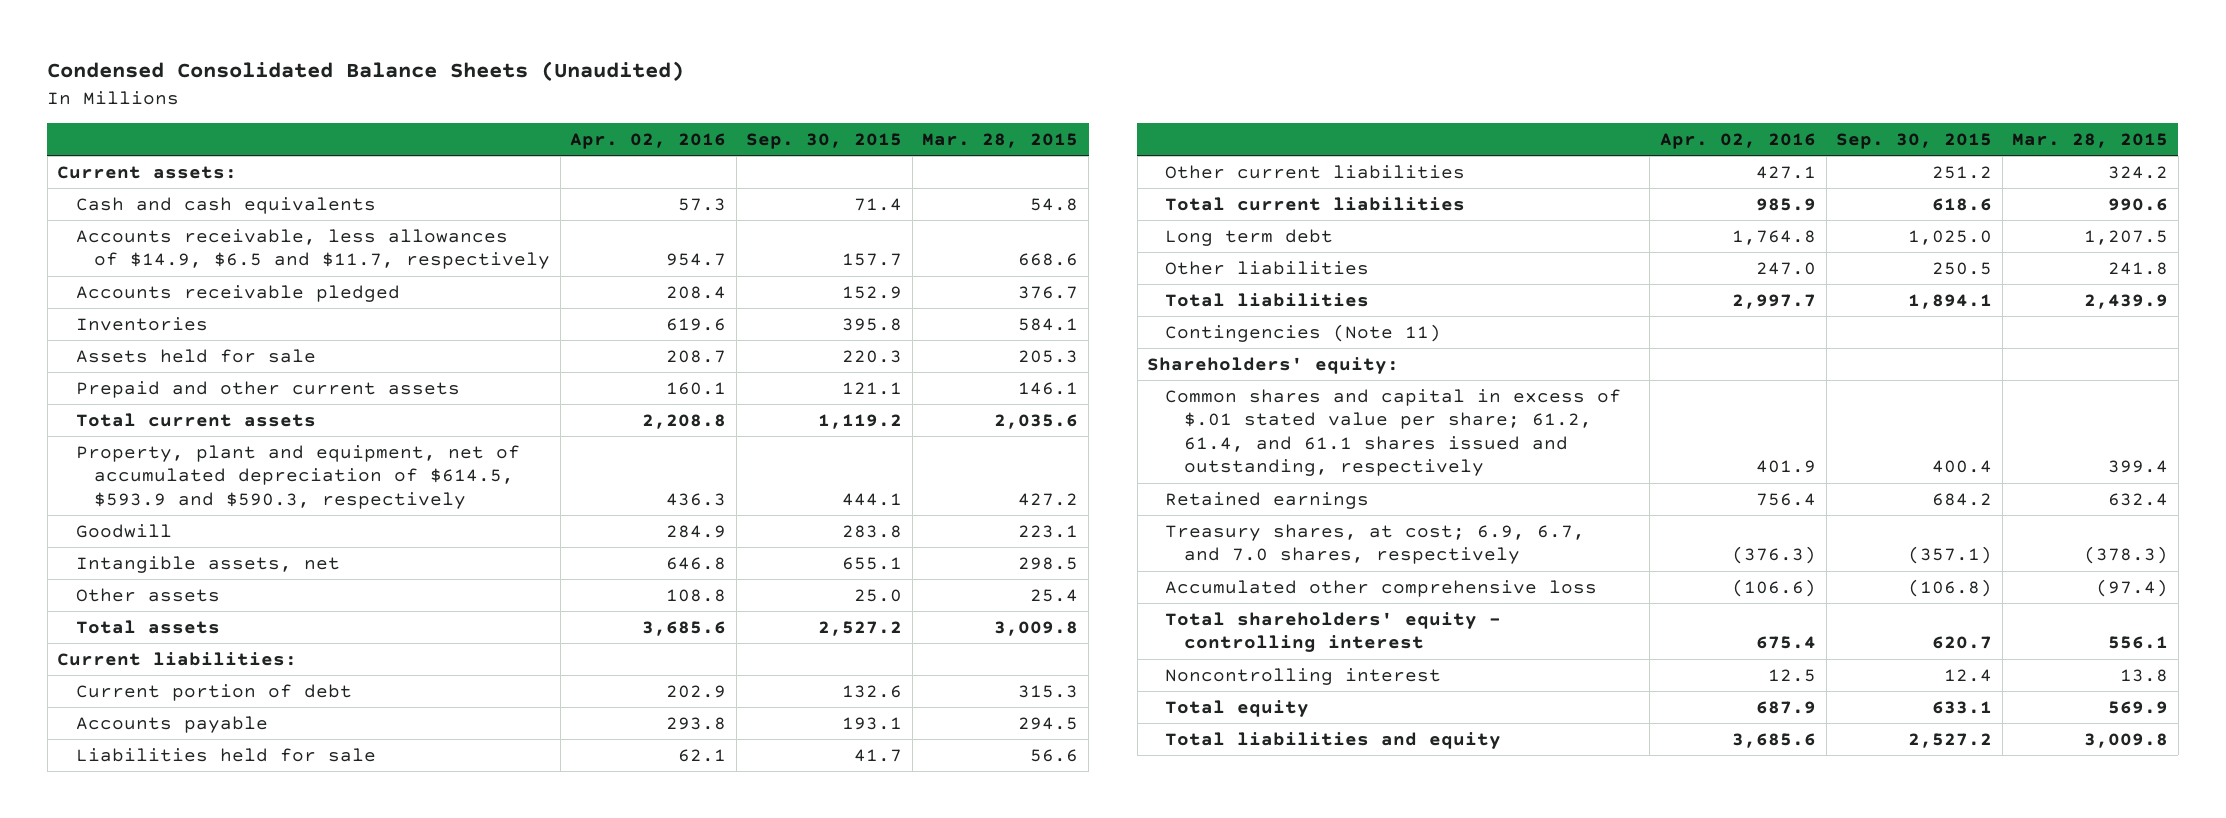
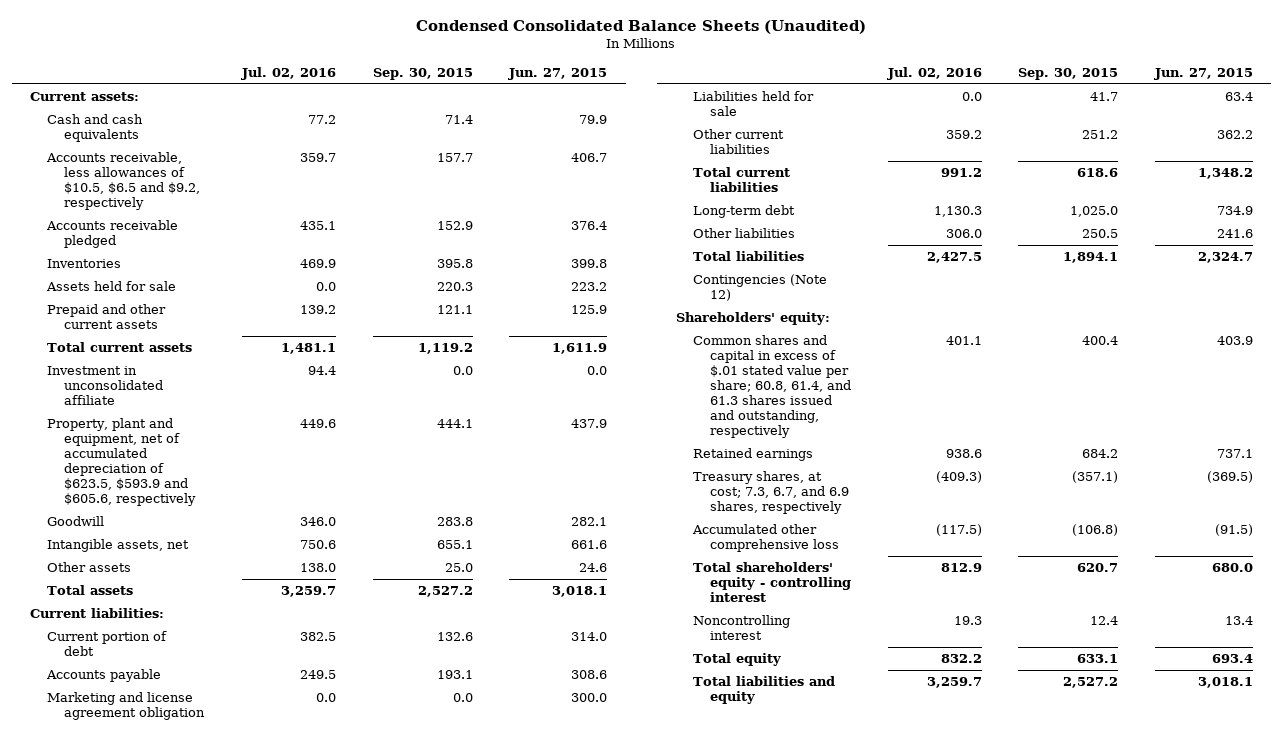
[570,132,727,149] Apr. 02, 2016 -> none
[922,132,1079,148] Mar. 28, 2015 -> none
none -> [240,66,336,80] Jul. 02, 2016
none -> [508,67,608,80] Jun. 27, 2015
[75,228,551,270] Accounts receivable, less allowances of $14.9, $6.5 and $11.7, respectively -> [46,151,201,210] Accounts receivable, less allowances of $10.5, $6.5 and $9.2, respectively
none -> [47,365,164,405] Investment in unconsolidated affiliate
[75,444,520,509] Property, plant and equipment, net of accumulated depreciation of $614.5, $593.9 and $590.3, respectively -> [47,417,197,506] Property, plant and equipment, net of accumulated depreciation of $623.5, $593.9 and $605.6, respectively
none -> [47,691,206,720] Marketing and license agreement obligation
[1165,228,1334,246] Long term debt -> [692,204,795,218] Long-term debt
[1165,323,1442,342] Contingencies (Note 11) -> [692,273,827,301] Contingencies (Note 12)
[1165,388,1622,477] Common shares and capital in excess of $.01 stated value per share; 61.2, 61.4, and 61.1 shares issued and outstanding, respectively -> [692,334,851,438] Common shares and capital in excess of $.01 stated value per share; 60.8, 61.4, and 61.3 shares issued and outstanding, respectively
[1165,523,1586,565] Treasury shares, at cost; 6.9, 6.7, and 7.0 shares, respectively -> [692,470,849,514] Treasury shares, at cost; 7.3, 6.7, and 6.9 shares, respectively

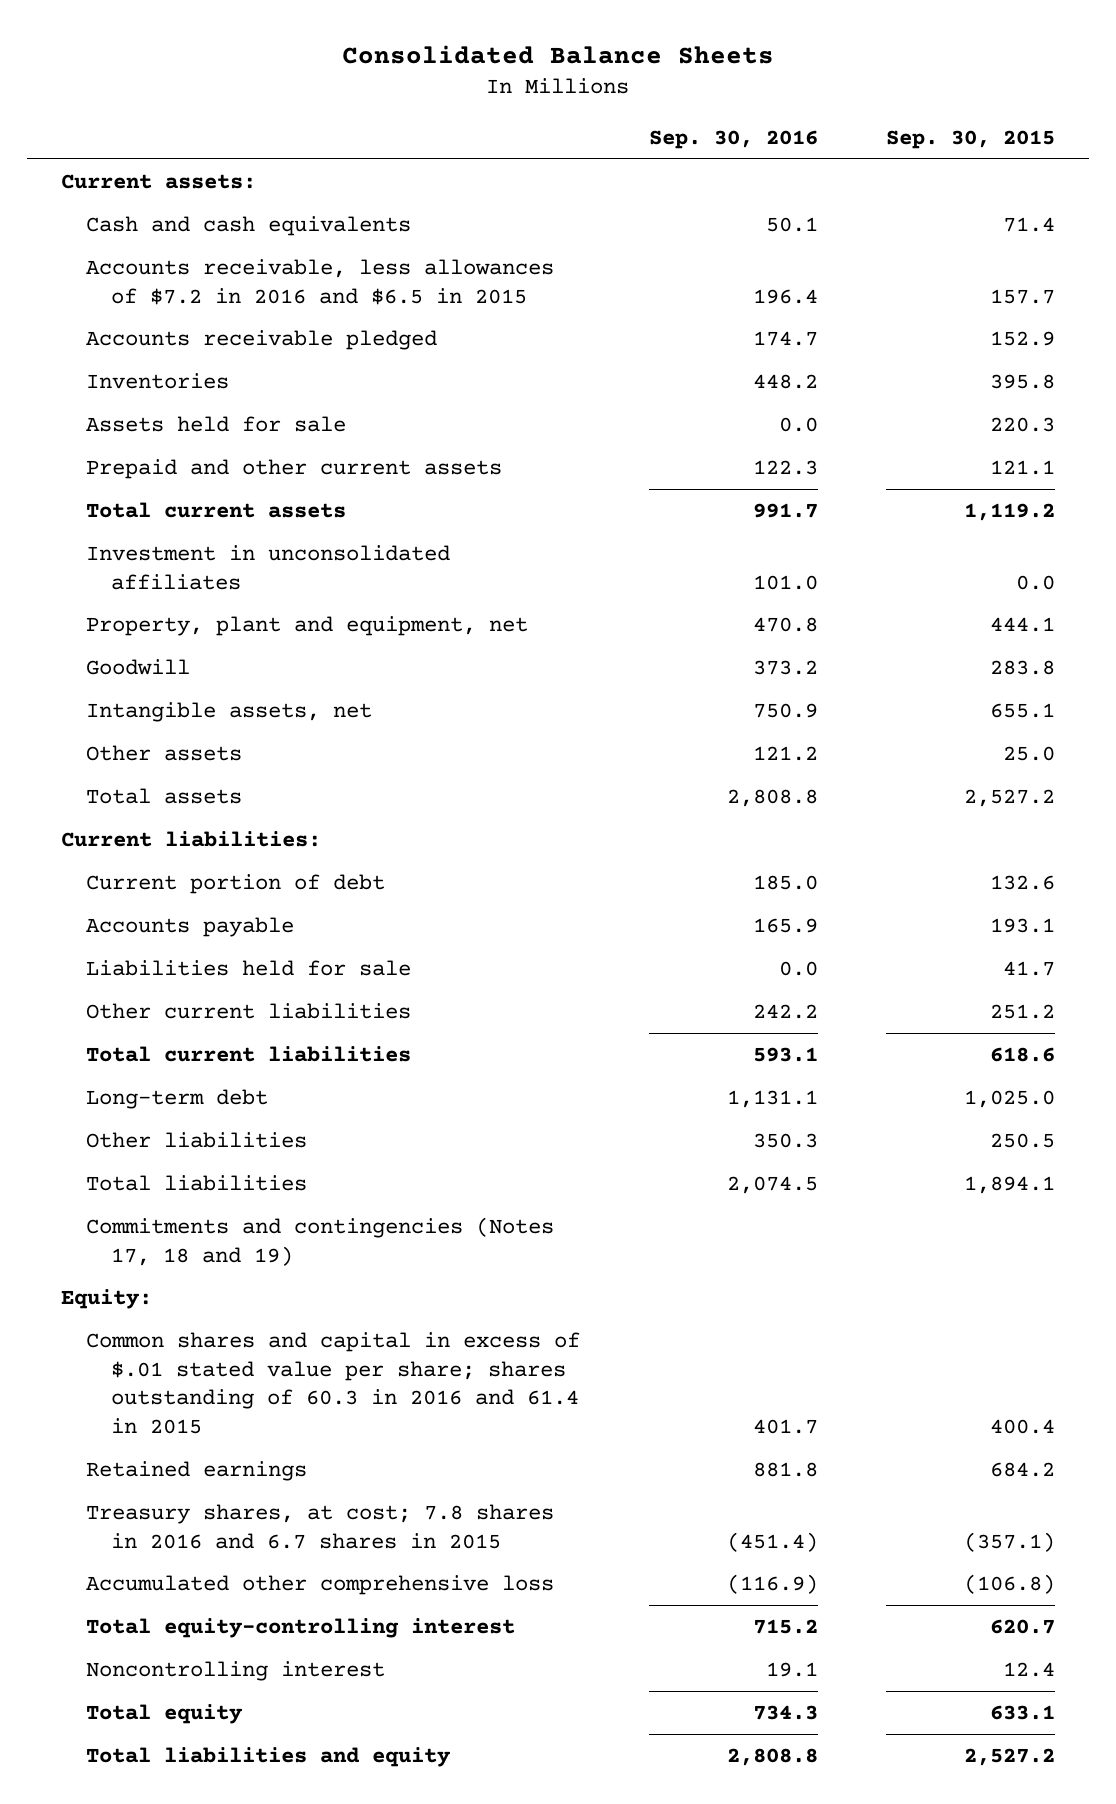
[416,20,867,35] Condensed Consolidated Balance Sheets (Unaudited) -> [342,44,775,64] Consolidated Balance Sheets
[240,66,336,80] Jul. 02, 2016 -> none
[508,67,608,80] Jun. 27, 2015 -> none
none -> [648,129,818,149] Sep. 30, 2016
[46,151,201,210] Accounts receivable, less allowances of $10.5, $6.5 and $9.2, respectively -> [86,258,555,305] Accounts receivable, less allowances of $7.2 in 2016 and $6.5 in 2015
[47,365,164,405] Investment in unconsolidated affiliate -> [86,544,451,590] Investment in unconsolidated affiliates
[47,417,197,506] Property, plant and equipment, net of accumulated depreciation of $623.5, $593.9 and $605.6, respectively -> [86,615,529,636] Property, plant and equipment, net
[47,691,206,720] Marketing and license agreement obligation -> none
[692,273,827,301] Contingencies (Note 12) -> [86,1216,555,1266] Commitments and contingencies (Notes 17, 18 and 19)
[675,311,830,325] Shareholders' equity: -> [61,1288,153,1309] Equity:
[692,334,851,438] Common shares and capital in excess of $.01 stated value per share; 60.8, 61.4, and 61.3 shares issued and outstanding, respectively -> [86,1331,581,1435] Common shares and capital in excess of $.01 stated value per share; shares outstanding of 60.3 in 2016 and 61.4 in 2015
[692,470,849,514] Treasury shares, at cost; 7.3, 6.7, and 6.9 shares, respectively -> [86,1503,555,1549] Treasury shares, at cost; 7.8 shares in 2016 and 6.7 shares in 2015
[692,561,851,602] Total shareholders' equity - controlling interest -> [86,1617,516,1638] Total equity-controlling interest

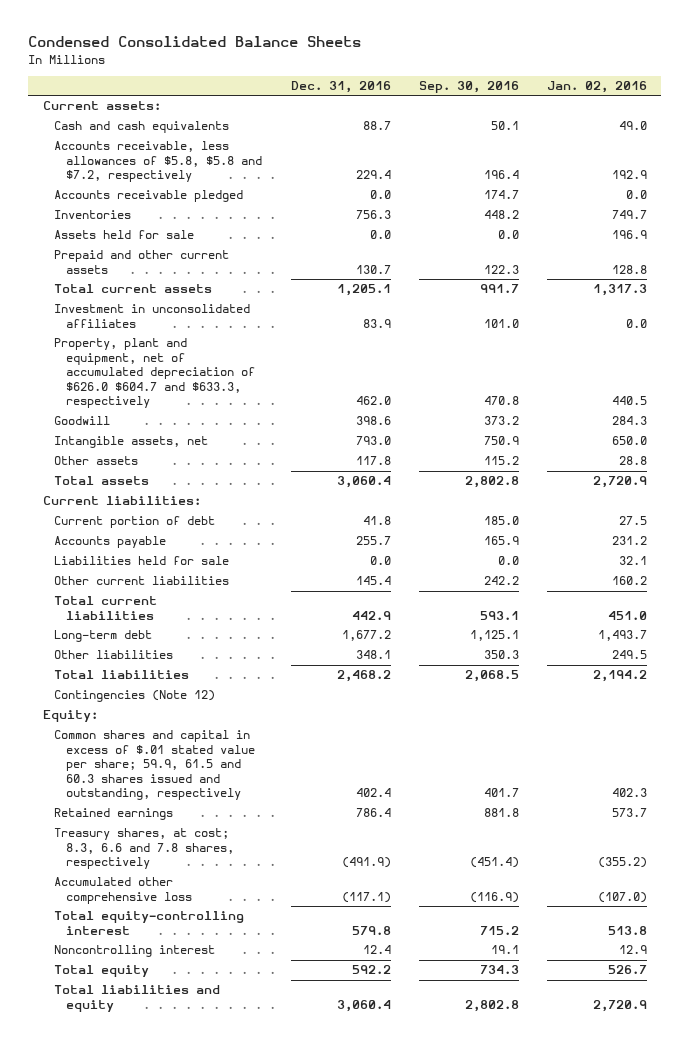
[342,44,775,64] Consolidated Balance Sheets -> [28,36,362,48] Condensed Consolidated Balance Sheets
[885,129,1055,149] Sep. 30, 2015 -> none
none -> [290,81,391,94] Dec. 31, 2016
none -> [547,81,648,94] Jan. 02, 2016
[86,258,555,305] Accounts receivable, less allowances of $7.2 in 2016 and $6.5 in 2015 -> [54,141,263,183] Accounts receivable, less allowances of $5.8, $5.8 and $7.2, respectively
[86,615,529,636] Property, plant and equipment, net -> [54,338,256,409] Property, plant and equipment, net of accumulated depreciation of $626.0 $604.7 and $633.3, respectively
[752,745,818,761] 121.2 -> [483,456,519,466] 115.2
[726,788,818,807] 2,808.8 -> [464,476,519,489] 2,802.8
[726,1089,818,1108] 1,131.1 -> [469,630,519,642] 1,125.1
[726,1175,818,1194] 2,074.5 -> [464,670,519,683] 2,068.5
[86,1216,555,1266] Commitments and contingencies (Notes 17, 18 and 19) -> [54,690,216,703] Contingencies (Note 12)
[86,1331,581,1435] Common shares and capital in excess of $.01 stated value per share; shares outstanding of 60.3 in 2016 and 61.4 in 2015 -> [54,730,256,801] Common shares and capital in excess of $.01 stated value per share; 59.9, 61.5 and 60.3 shares issued and outstanding, respectively
[86,1503,555,1549] Treasury shares, at cost; 7.8 shares in 2016 and 6.7 shares in 2015 -> [54,828,235,870] Treasury shares, at cost; 8.3, 6.6 and 7.8 shares, respectively
[726,1747,818,1766] 2,808.8 -> [464,999,519,1012] 2,802.8

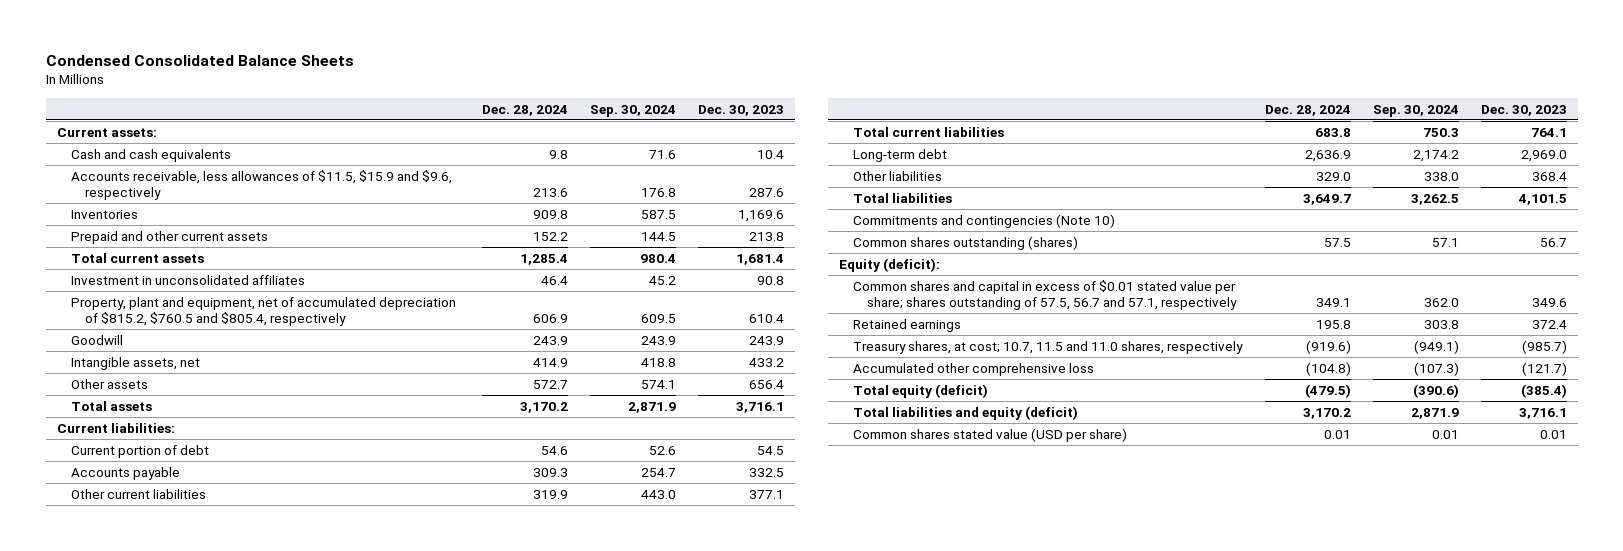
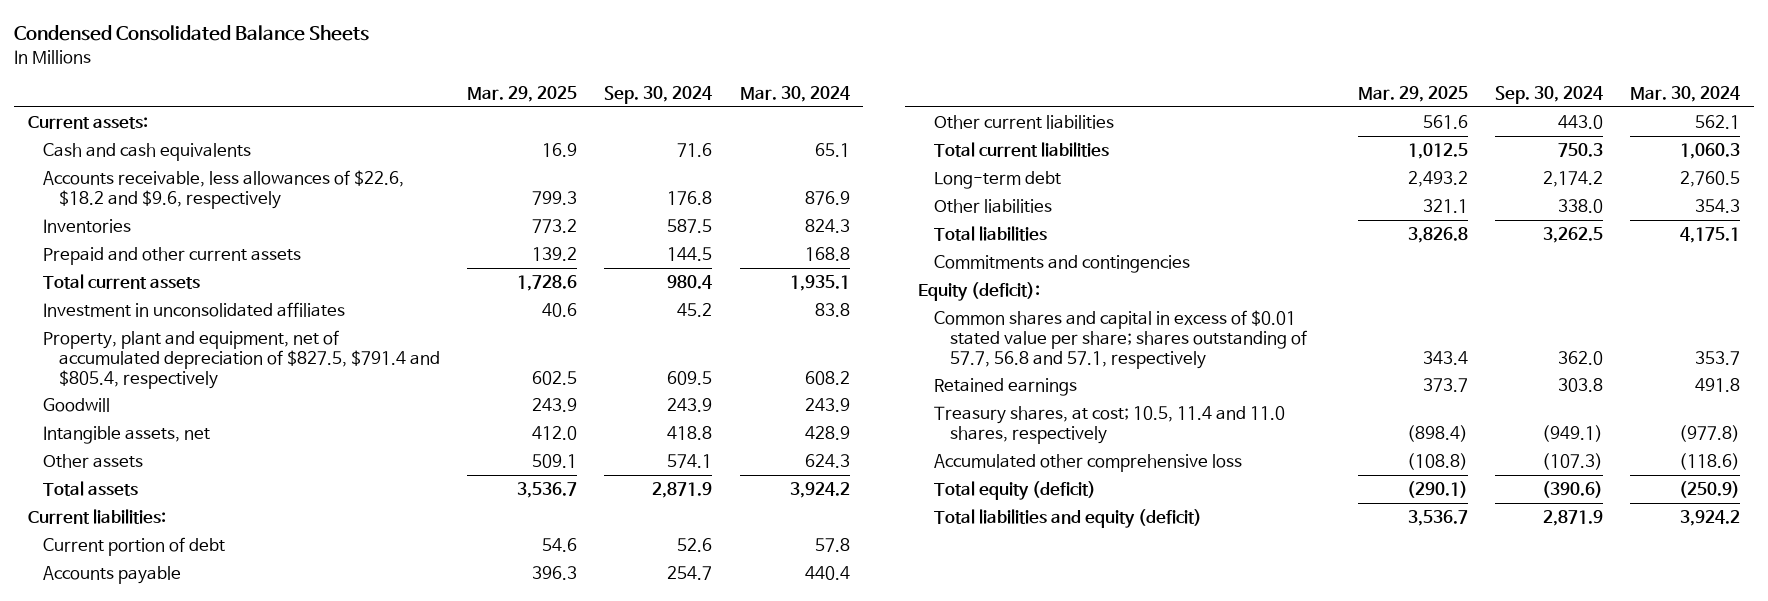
[481,104,568,116] Dec. 28, 2024 -> none
[697,104,784,116] Dec. 30, 2023 -> none
none -> [467,86,578,103] Mar. 29, 2025
none -> [739,86,850,103] Mar. 30, 2024
[70,169,452,201] Accounts receivable, less allowances of $11.5, $15.9 and $9.6, respectively -> [43,169,405,209] Accounts receivable, less allowances of $22.6, $18.2 and $9.6, respectively
[70,296,456,327] Property, plant and equipment, net of accumulated depreciation of $815.2, $760.5 and $805.4, respectively -> [43,329,441,389] Property, plant and equipment, net of accumulated depreciation of $827.5, $791.4 and $805.4, respectively
[853,235,1079,250] Common shares outstanding (shares) -> none
[853,213,1116,228] Commitments and contingencies (Note 10) -> [934,254,1191,273] Commitments and contingencies
[853,279,1238,311] Common shares and capital in excess of $0.01 stated value per share; shares outstanding of 57.5, 56.7 and 57.1, respectively -> [934,309,1308,369] Common shares and capital in excess of $0.01 stated value per share; shares outstanding of 57.7, 56.8 and 57.1, respectively
[853,340,1244,354] Treasury shares, at cost; 10.7, 11.5 and 11.0 shares, respectively -> [934,405,1286,444] Treasury shares, at cost; 10.5, 11.4 and 11.0 shares, respectively
[853,427,1128,442] Common shares stated value (USD per share) -> none

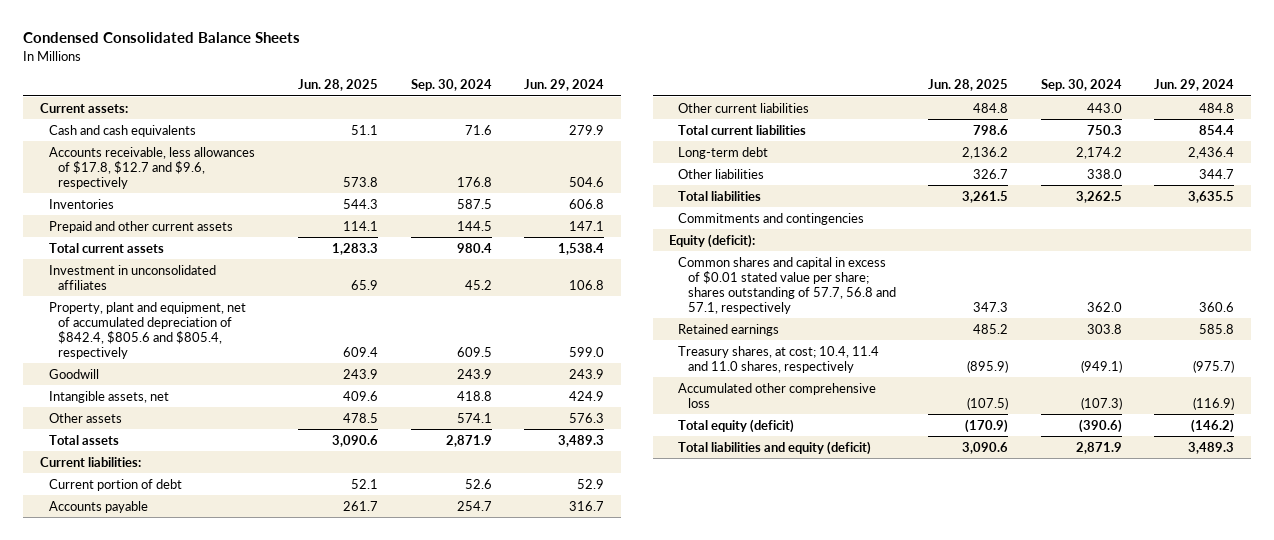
[467,86,578,103] Mar. 29, 2025 -> none
[739,86,850,103] Mar. 30, 2024 -> none
none -> [298,79,379,92] Jun. 28, 2025
none -> [524,79,605,92] Jun. 29, 2024
[43,169,405,209] Accounts receivable, less allowances of $22.6, $18.2 and $9.6, respectively -> [48,146,255,189] Accounts receivable, less allowances of $17.8, $12.7 and $9.6, respectively
[43,329,441,389] Property, plant and equipment, net of accumulated depreciation of $827.5, $791.4 and $805.4, respectively -> [48,301,246,360] Property, plant and equipment, net of accumulated depreciation of $842.4, $805.6 and $805.4, respectively
[934,405,1286,444] Treasury shares, at cost; 10.5, 11.4 and 11.0 shares, respectively -> [678,345,880,373] Treasury shares, at cost; 10.4, 11.4 and 11.0 shares, respectively

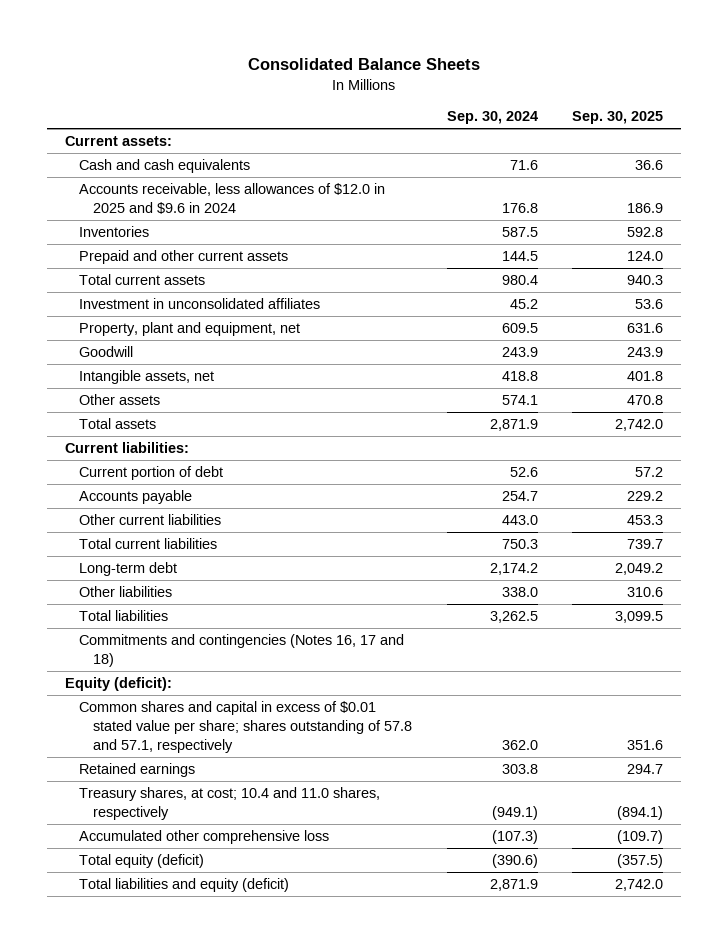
[23,32,301,44] Condensed Consolidated Balance Sheets -> [247,57,480,70] Consolidated Balance Sheets
[298,79,379,92] Jun. 28, 2025 -> none
[524,79,605,92] Jun. 29, 2024 -> none
none -> [572,111,664,125] Sep. 30, 2025
[48,146,255,189] Accounts receivable, less allowances of $17.8, $12.7 and $9.6, respectively -> [78,183,385,214] Accounts receivable, less allowances of $12.0 in 2025 and $9.6 in 2024
[48,301,246,360] Property, plant and equipment, net of accumulated depreciation of $842.4, $805.6 and $805.4, respectively -> [78,322,300,337] Property, plant and equipment, net
[678,212,865,225] Commitments and contingencies -> [78,634,404,667] Commitments and contingencies (Notes 16, 17 and 18)
[678,256,896,315] Common shares and capital in excess of $0.01 stated value per share; shares outstanding of 57.7, 56.8 and 57.1, respectively -> [78,701,413,753] Common shares and capital in excess of $0.01 stated value per share; shares outstanding of 57.8 and 57.1, respectively
[678,345,880,373] Treasury shares, at cost; 10.4, 11.4 and 11.0 shares, respectively -> [78,787,380,820] Treasury shares, at cost; 10.4 and 11.0 shares, respectively

